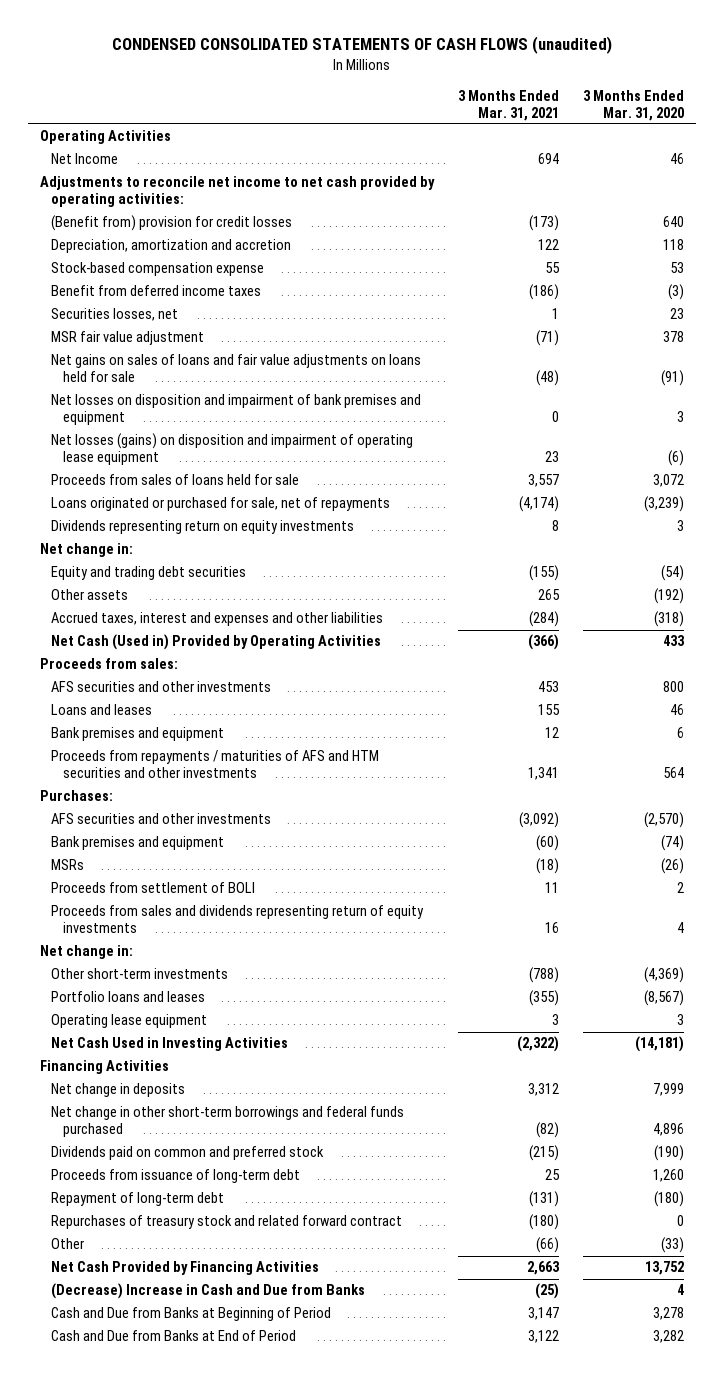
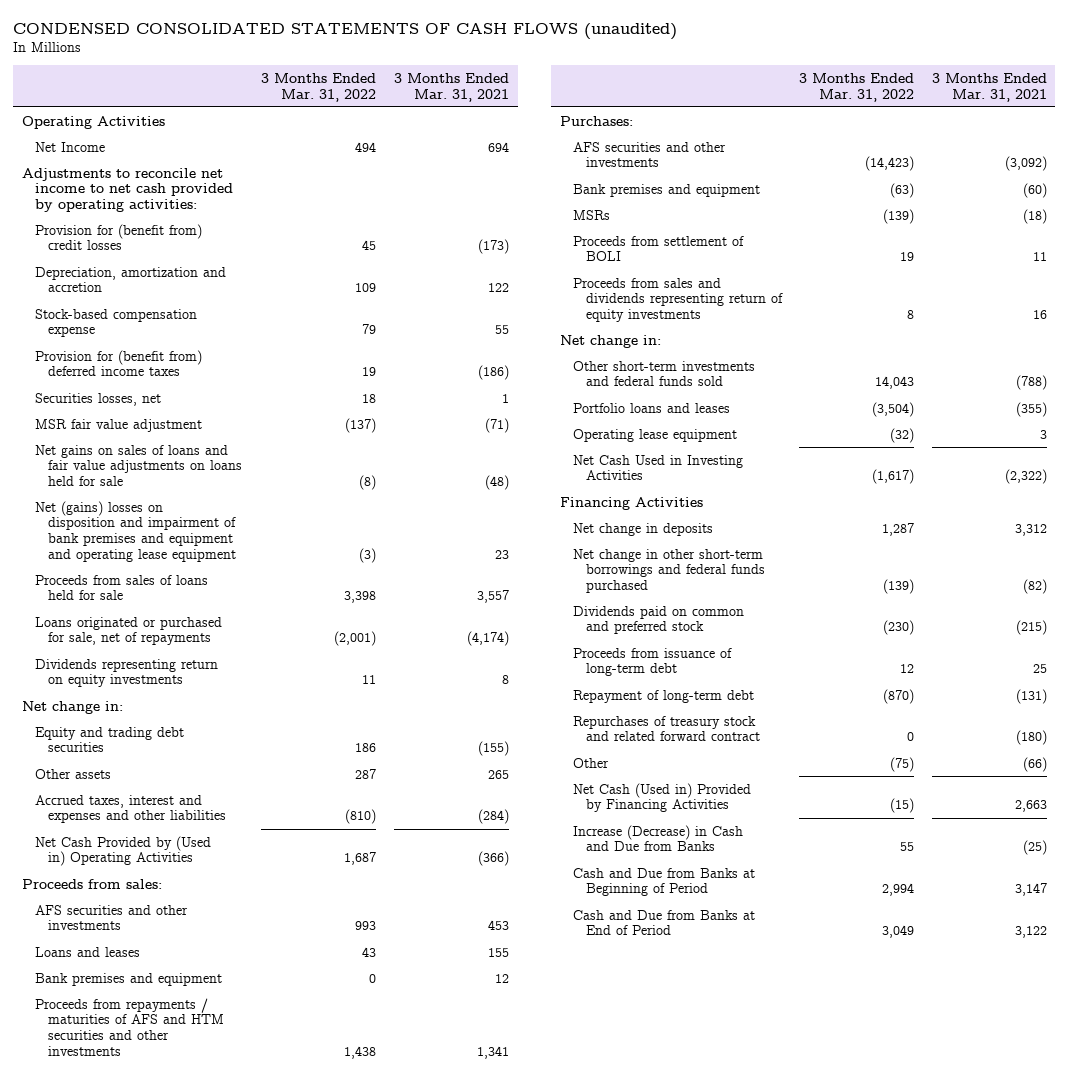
[582,89,684,121] 3 Months Ended Mar. 31, 2020 -> none
none -> [261,72,377,102] 3 Months Ended Mar. 31, 2022
[51,215,293,232] (Benefit from) provision for credit losses -> [34,223,202,251] Provision for (benefit from) credit losses
[51,285,262,297] Benefit from deferred income taxes -> [34,349,202,377] Provision for (benefit from) deferred income taxes
[51,433,414,466] Net losses (gains) on disposition and impairment of operating lease equipment -> none
[51,394,422,426] Net losses on disposition and impairment of bank premises and equipment -> [34,500,236,562] Net (gains) losses on disposition and impairment of bank premises and equipment and operating lease equipment
[551,411,559,423] 0 -> [494,549,509,559] 23
[51,634,382,651] Net Cash (Used in) Provided by Operating Activities -> [34,835,211,867] Net Cash Provided by (Used in) Operating Activities
[51,968,229,980] Other short-term investments -> [572,360,755,387] Other short-term investments and federal funds sold
[51,1261,320,1276] Net Cash Provided by Financing Activities -> [572,782,751,813] Net Cash (Used in) Provided by Financing Activities
[51,1283,366,1300] (Decrease) Increase in Cash and Due from Banks -> [572,824,743,852] Increase (Decrease) in Cash and Due from Banks

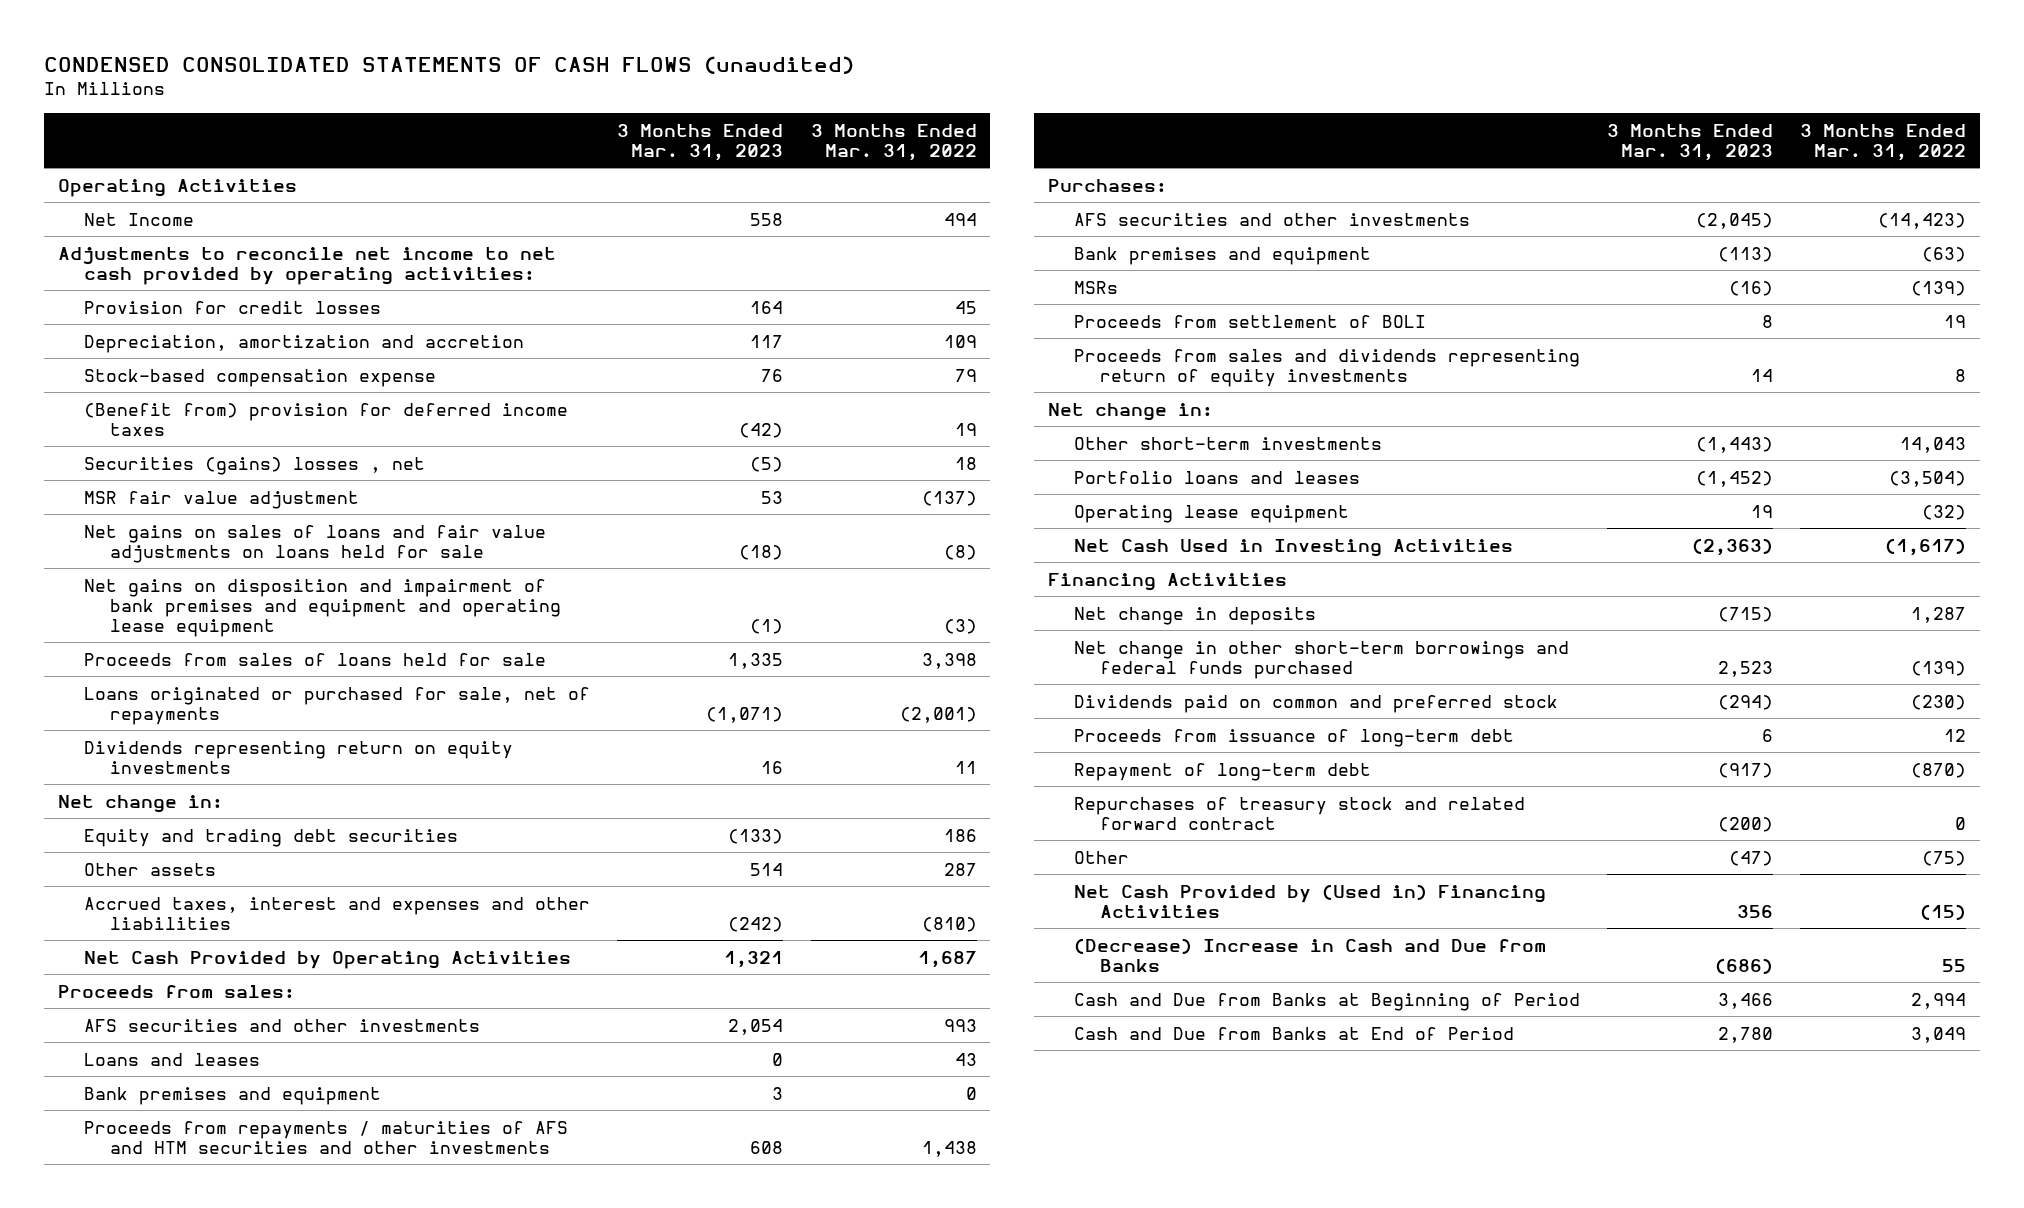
[393,72,509,102] 3 Months Ended Mar. 31, 2021 -> none
none -> [617,123,784,161] 3 Months Ended Mar. 31, 2023
[34,223,202,251] Provision for (benefit from) credit losses -> [84,300,382,314] Provision for credit losses
[34,349,202,377] Provision for (benefit from) deferred income taxes -> [84,402,569,436] (Benefit from) provision for deferred income taxes
[34,392,161,406] Securities losses, net -> [84,456,426,475] Securities (gains) losses , net
[34,500,236,562] Net (gains) losses on disposition and impairment of bank premises and equipment and operating lease equipment -> [84,578,562,638] Net gains on disposition and impairment of bank premises and equipment and operating lease equipment
[34,835,211,867] Net Cash Provided by (Used in) Operating Activities -> [84,950,572,969] Net Cash Provided by Operating Activities
[572,360,755,387] Other short-term investments and federal funds sold -> [1073,436,1382,450] Other short-term investments
[572,782,751,813] Net Cash (Used in) Provided by Financing Activities -> [1073,883,1546,918] Net Cash Provided by (Used in) Financing Activities
[572,824,743,852] Increase (Decrease) in Cash and Due from Banks -> [1073,937,1546,972] (Decrease) Increase in Cash and Due from Banks

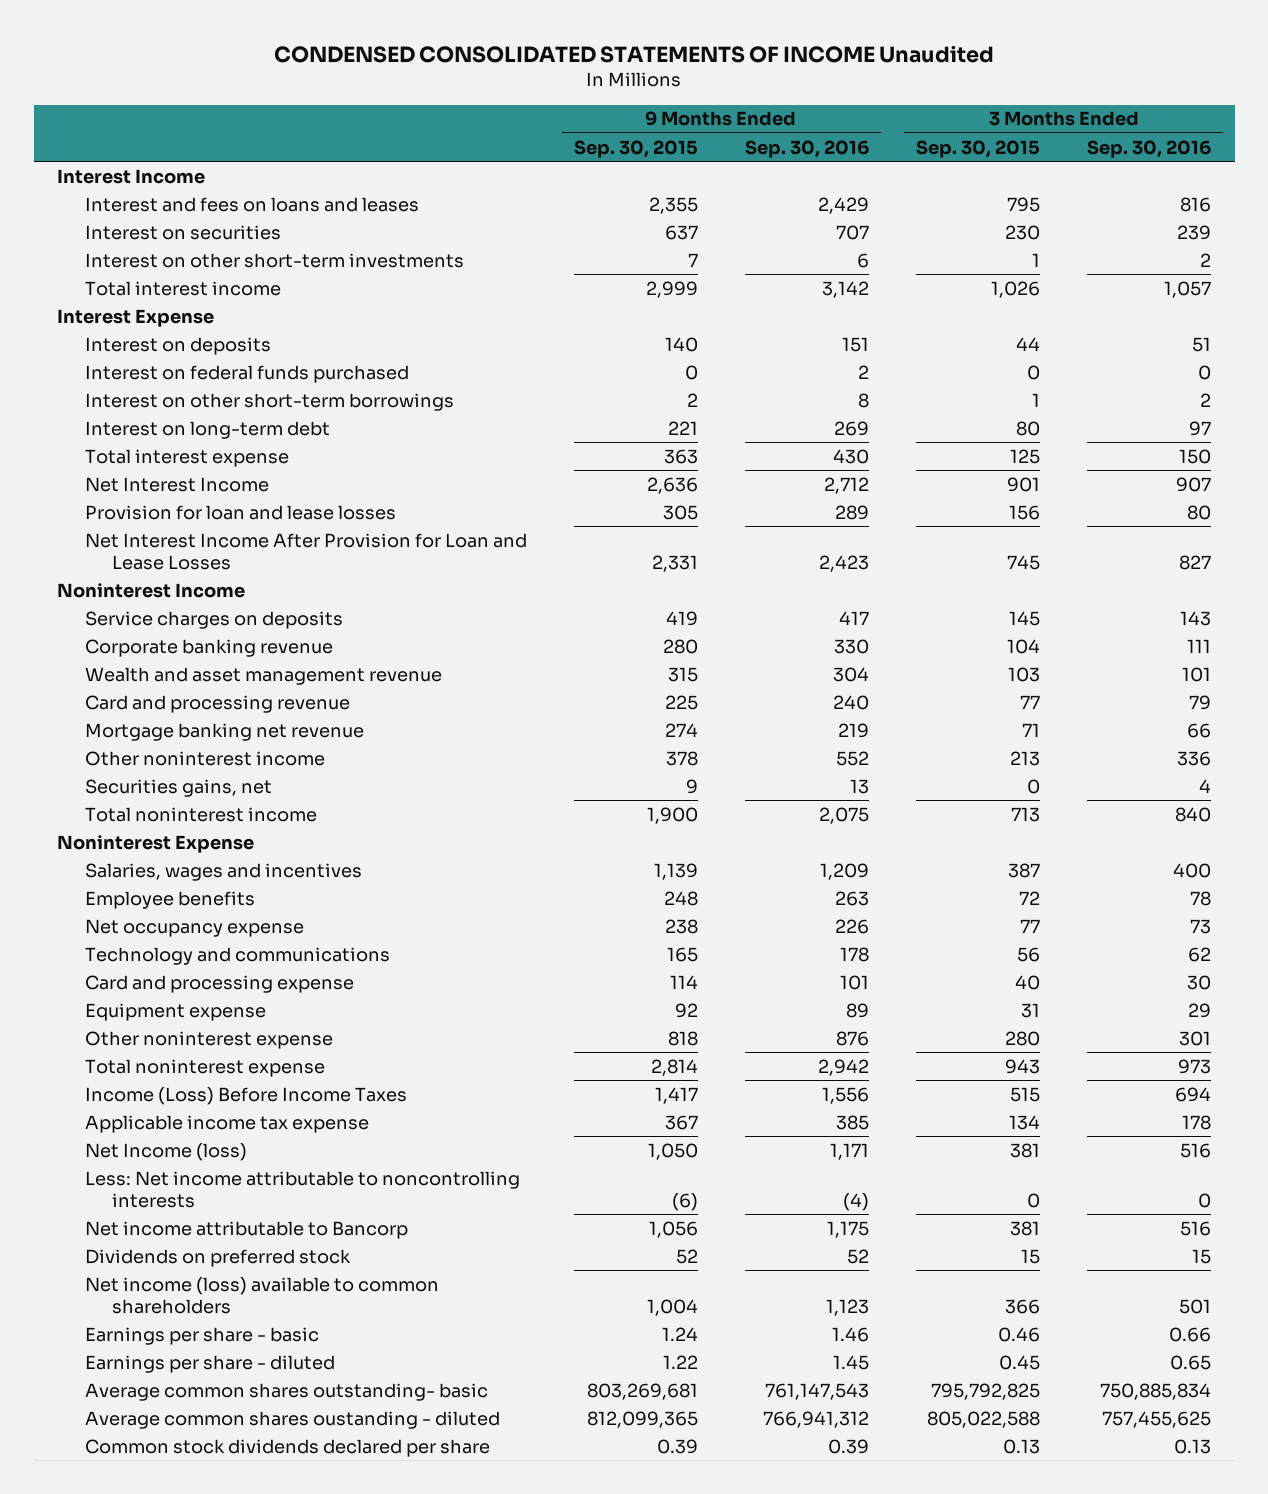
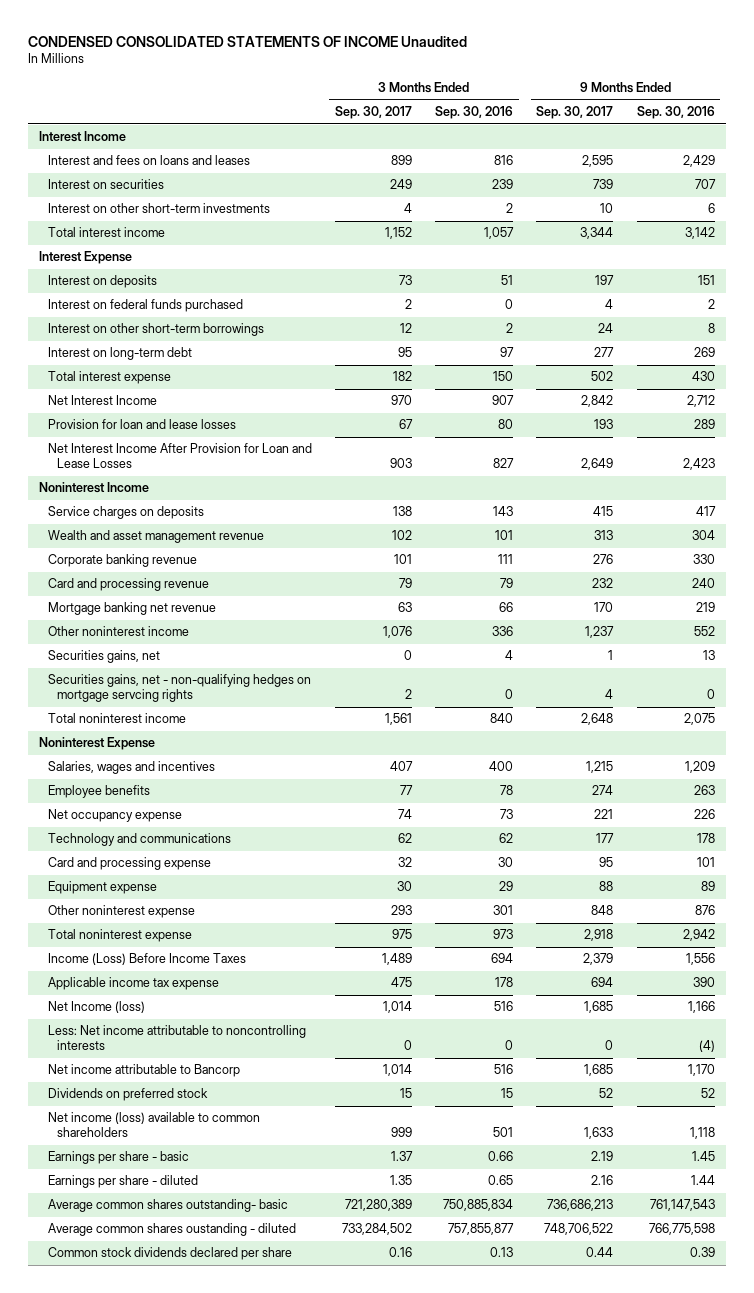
[573,139,698,158] Sep. 30, 2015 -> none
[916,139,1041,158] Sep. 30, 2015 -> none
none -> [335,106,413,120] Sep. 30, 2017
none -> [536,106,614,120] Sep. 30, 2017
[84,638,333,657] Corporate banking revenue -> [48,554,198,568] Corporate banking revenue
none -> [48,674,312,703] Securities gains, net - non-qualifying hedges on mortgage servcing rights
[836,1114,870,1130] 385 -> [692,977,715,988] 390
[830,1142,870,1160] 1,171 -> [687,1001,715,1014] 1,166
[827,1220,870,1238] 1,175 -> [687,1064,715,1077] 1,170
[826,1298,870,1316] 1,123 -> [689,1127,715,1140] 1,118
[832,1326,870,1342] 1.46 -> [691,1151,715,1162] 1.45
[833,1354,870,1370] 1.45 -> [690,1175,715,1186] 1.44
[763,1410,870,1428] 766,941,312 -> [648,1223,715,1236] 766,775,598
[1102,1410,1212,1428] 757,455,625 -> [448,1223,515,1236] 757,855,877

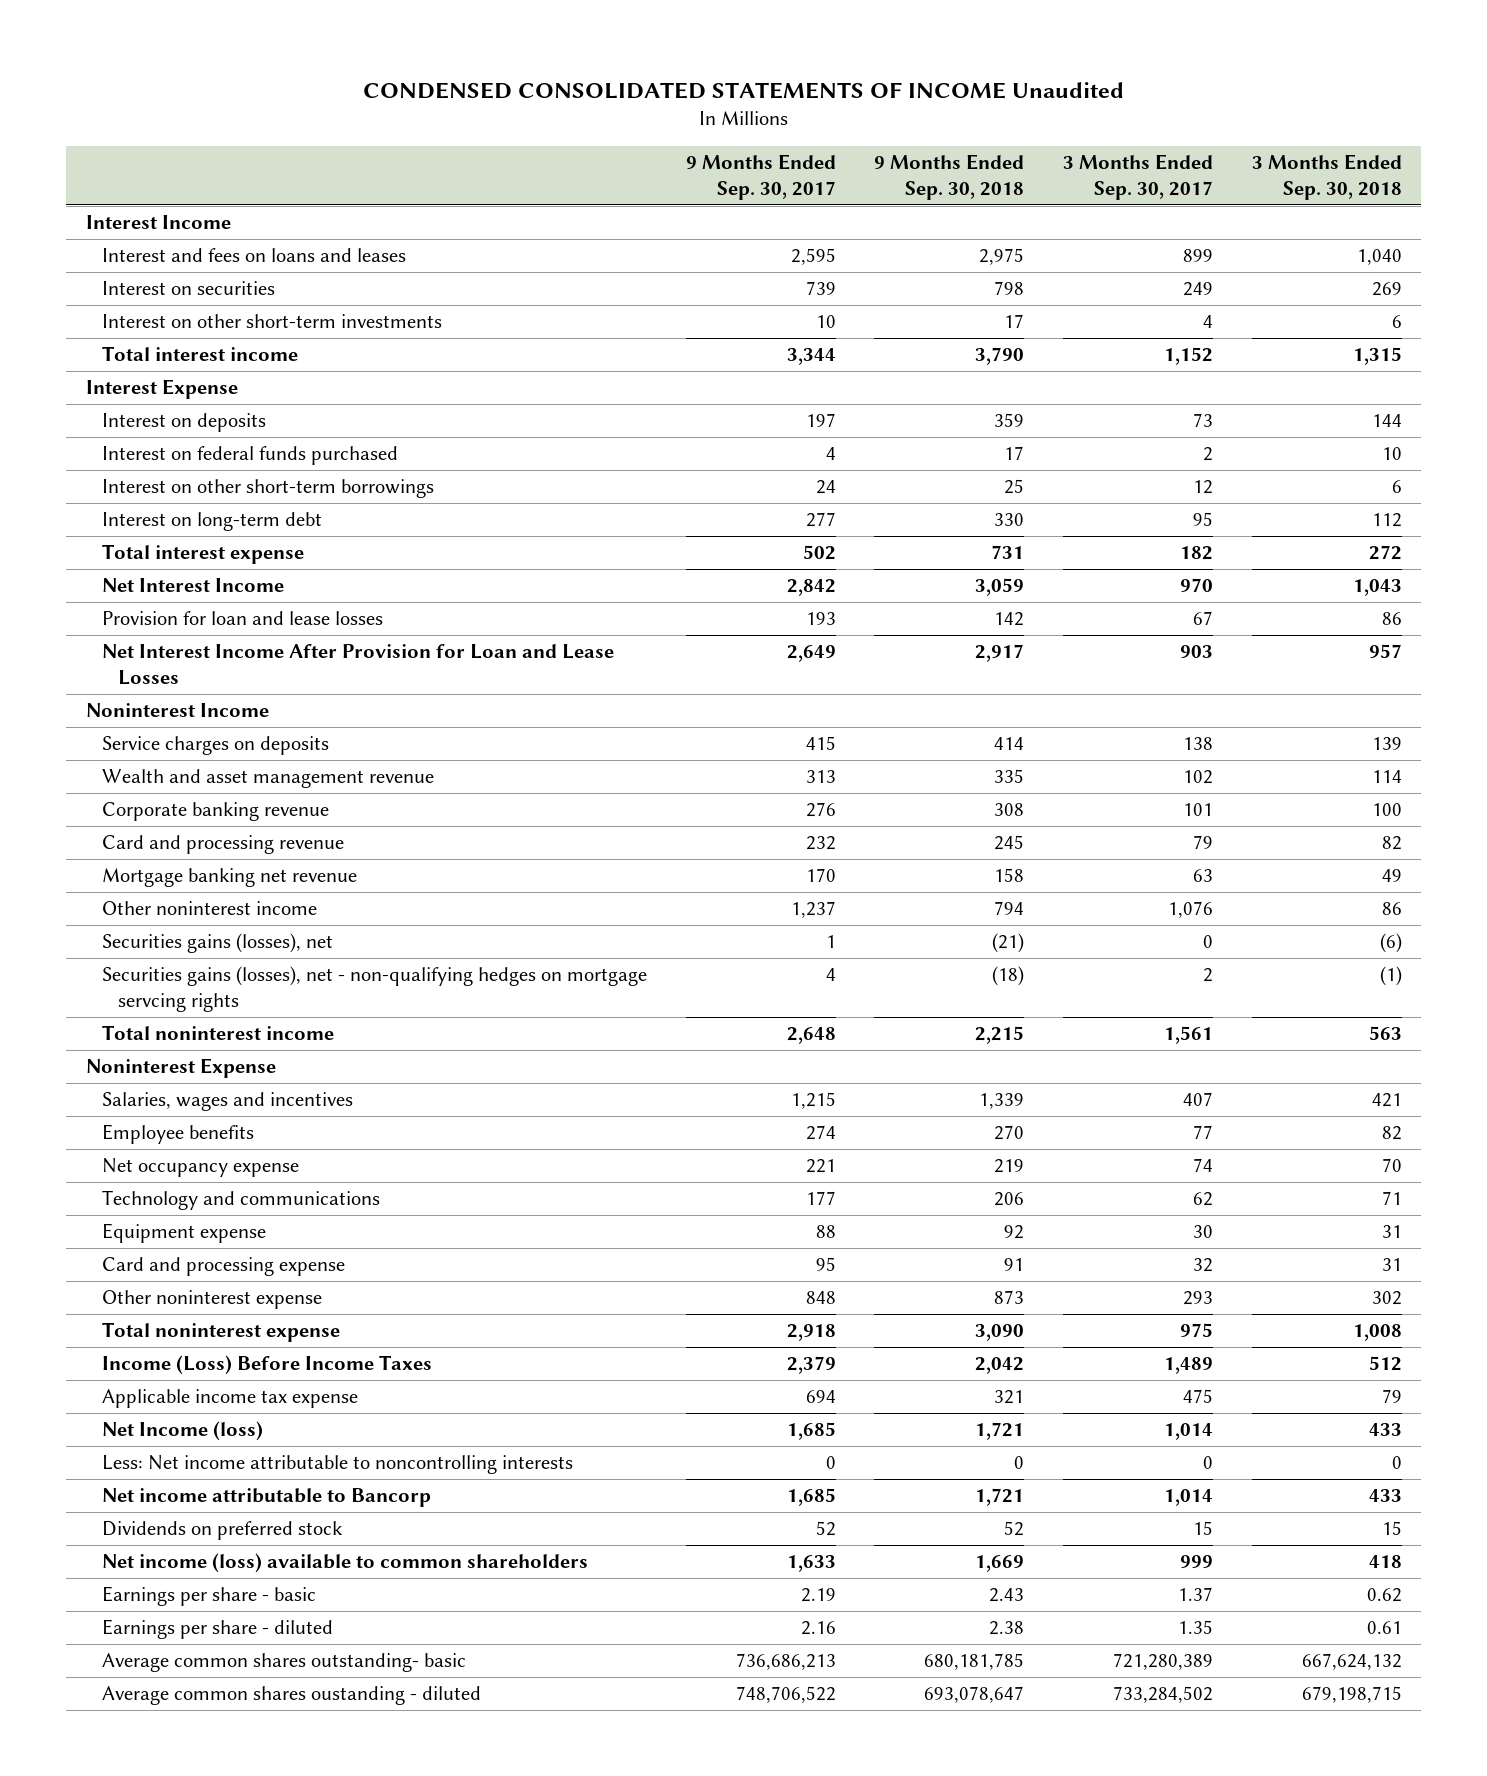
[435,106,514,120] Sep. 30, 2016 -> none
[636,106,715,120] Sep. 30, 2016 -> none
none -> [874,153,1025,200] 9 Months Ended Sep. 30, 2018
none -> [1251,153,1402,200] 3 Months Ended Sep. 30, 2018
[48,650,161,664] Securities gains, net -> [101,933,333,954] Securities gains (losses), net
[48,674,312,703] Securities gains, net - non-qualifying hedges on mortgage servcing rights -> [101,966,647,1012] Securities gains (losses), net - non-qualifying hedges on mortgage servcing rights
[48,857,212,871] Card and processing expense -> [101,1257,345,1277] Card and processing expense
[48,1247,293,1261] Common stock dividends declared per share -> none

